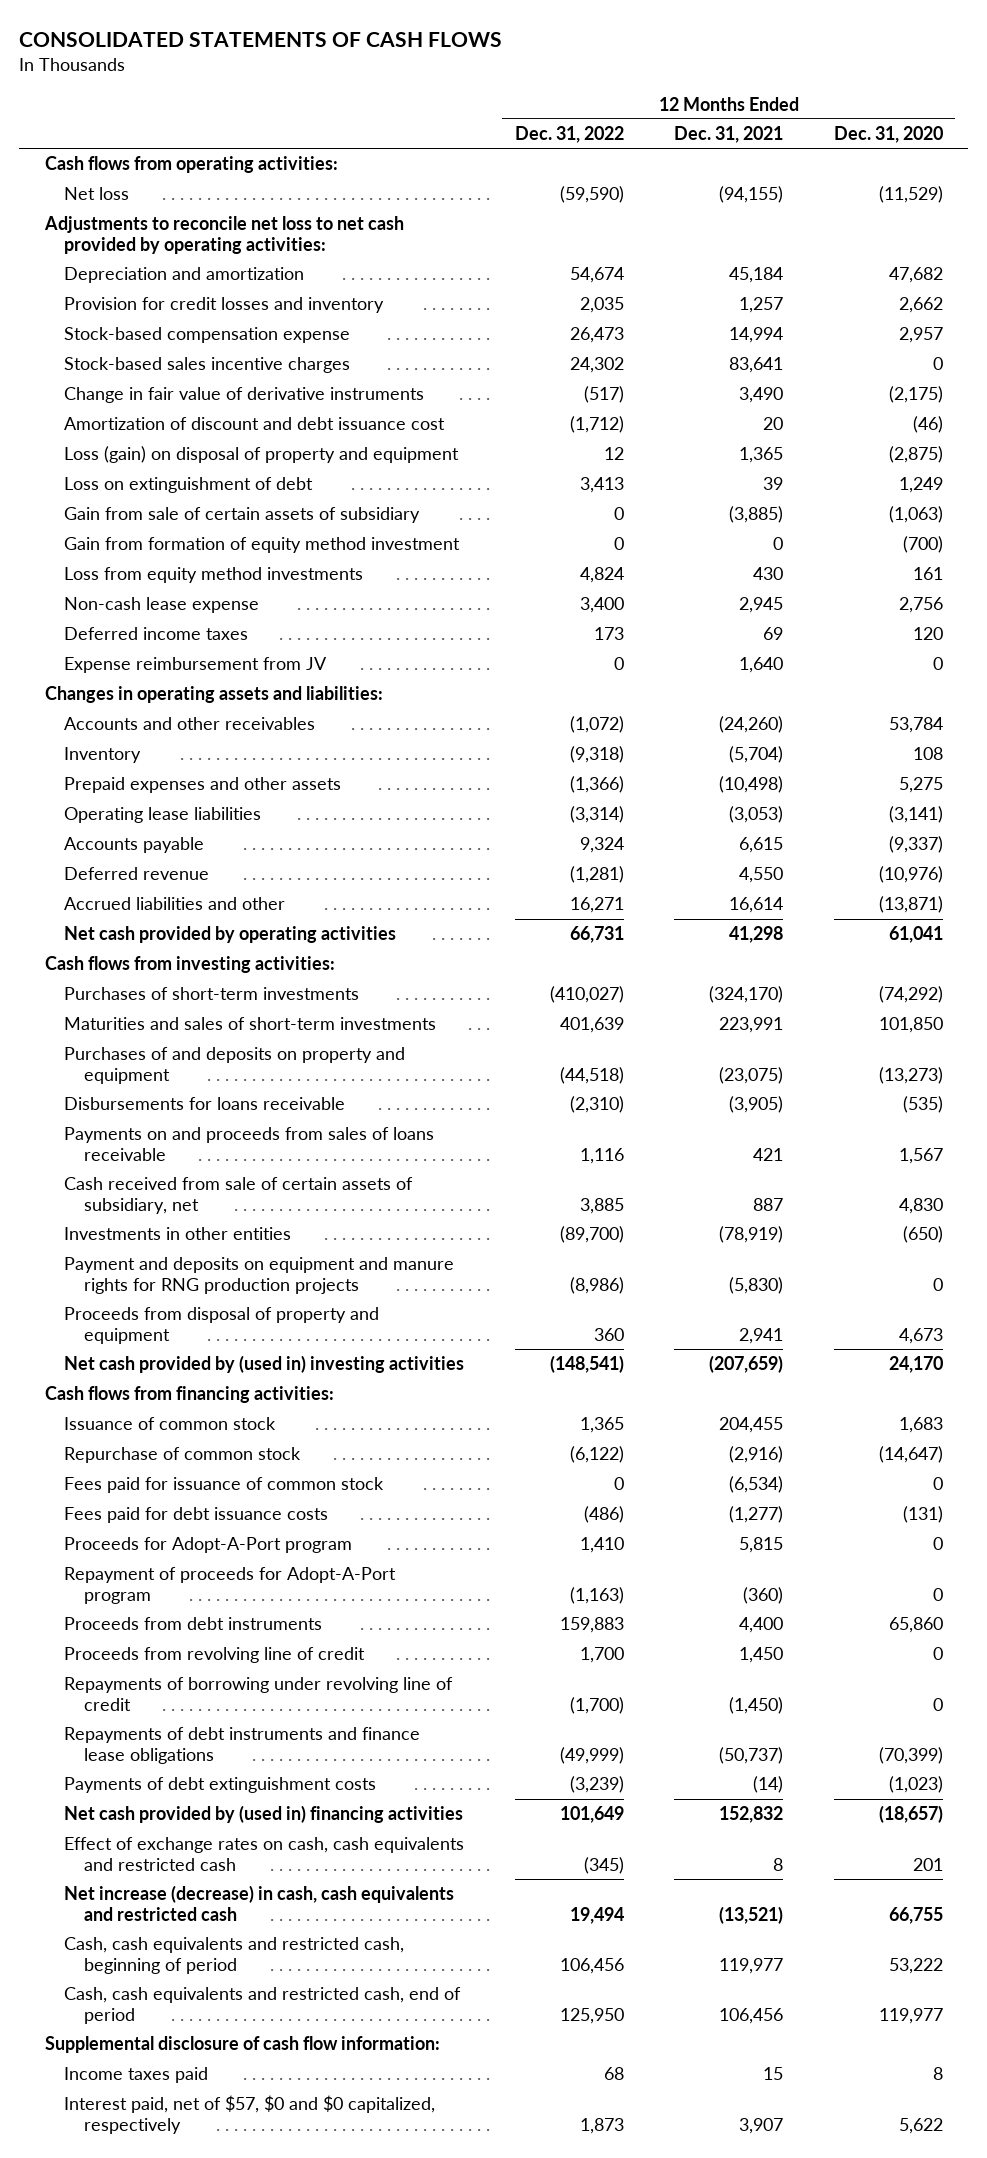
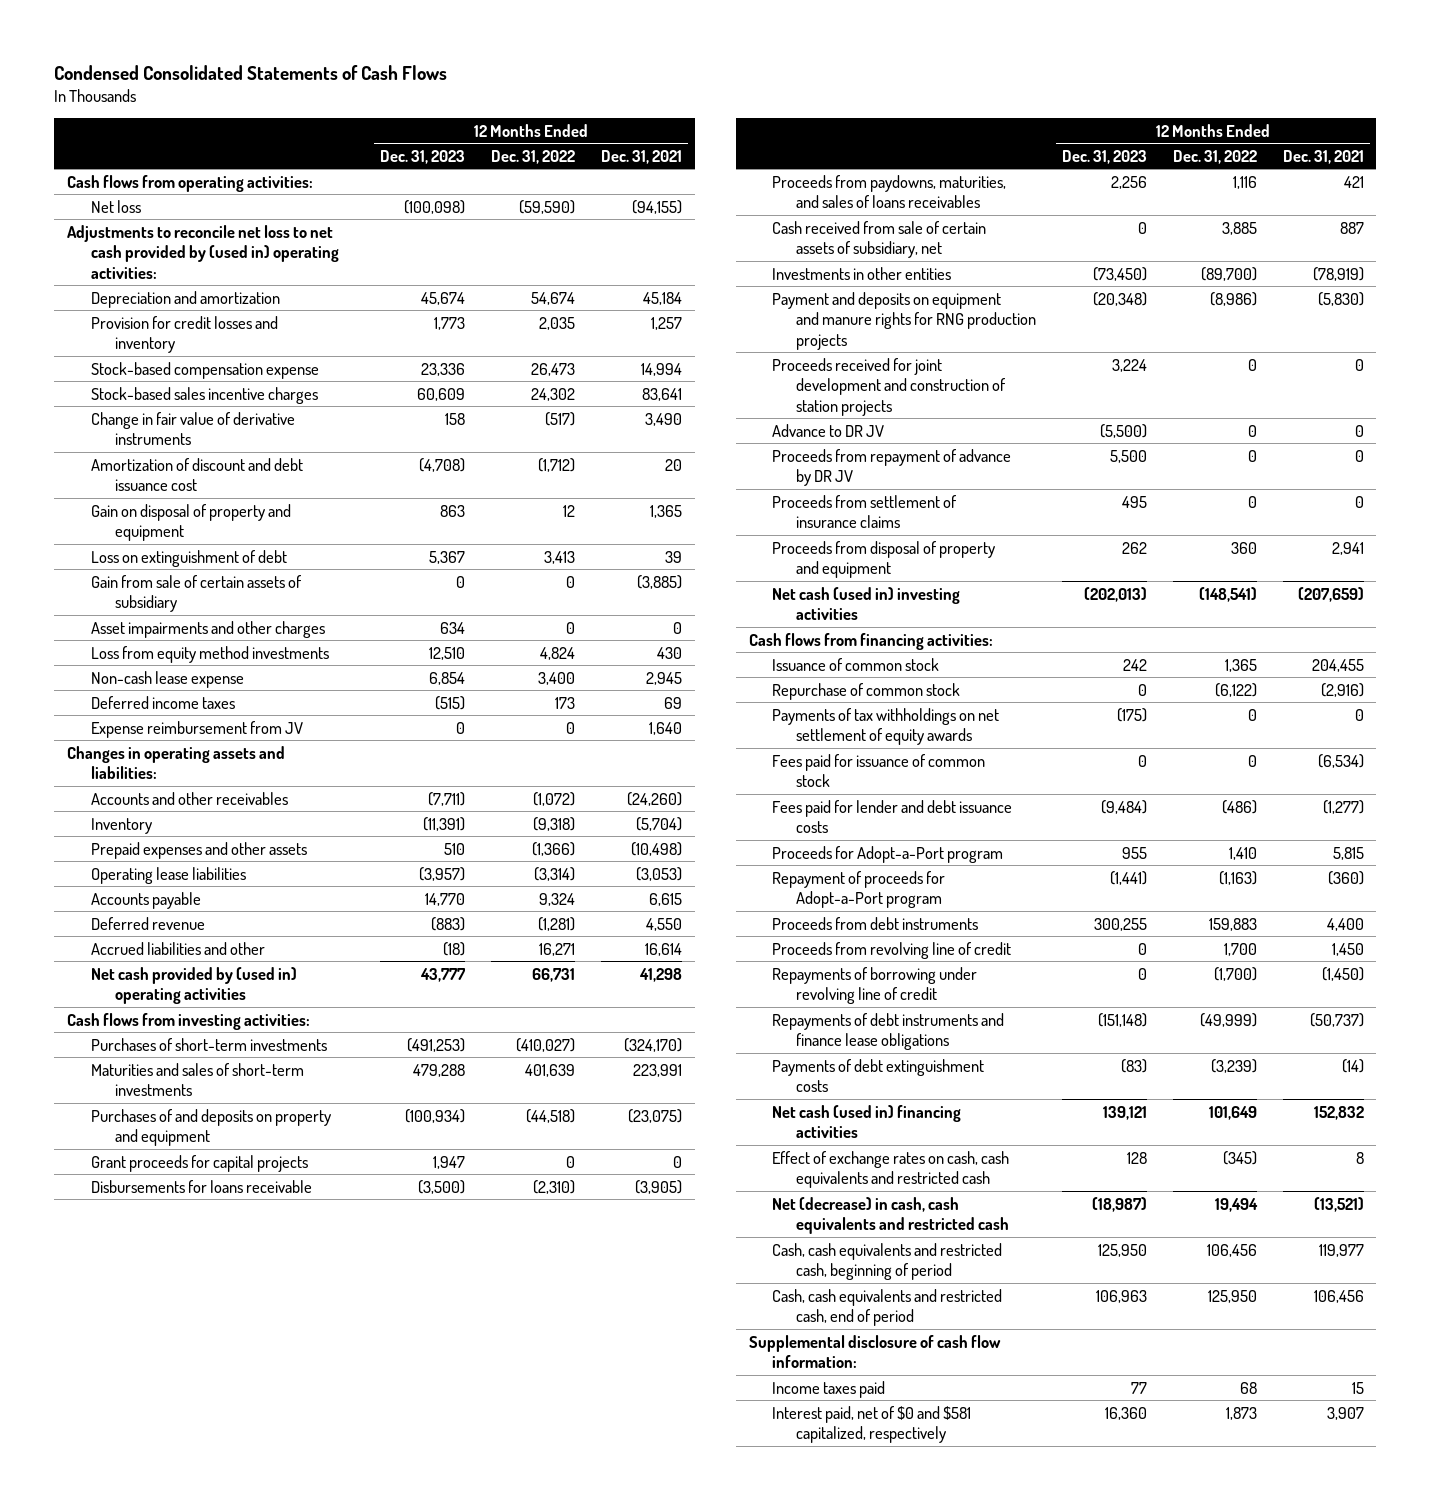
[19,32,503,48] CONSOLIDATED STATEMENTS OF CASH FLOWS -> [54,64,448,80] Condensed Consolidated Statements of Cash Flows
[833,126,943,144] Dec. 31, 2020 -> none
none -> [380,149,466,164] Dec. 31, 2023
[43,216,404,255] Adjustments to reconcile net loss to net cash provided by operating activities: -> [66,224,339,279] Adjustments to reconcile net loss to net cash provided by (used in) operating activities:
[64,446,460,464] Loss (gain) on disposal of property and equipment -> [90,503,291,542] Gain on disposal of property and equipment
[64,537,461,554] Gain from formation of equity method investment -> none
none -> [90,620,325,638] Asset impairments and other charges
[64,926,397,944] Net cash provided by operating activities -> [90,966,297,1005] Net cash provided by (used in) operating activities
none -> [90,1154,308,1172] Grant proceeds for capital projects
[64,1127,435,1162] Payments on and proceeds from sales of loans receivable -> [772,174,1007,209] Proceeds from paydowns, maturities, and sales of loans receivables
none -> [772,357,1007,416] Proceeds received for joint development and construction of station projects
none -> [772,423,885,437] Advance to DR JV
none -> [772,448,1012,487] Proceeds from repayment of advance by DR JV
none -> [772,494,958,529] Proceeds from settlement of insurance claims
[64,1355,465,1374] Net cash provided by (used in) investing activities -> [772,586,961,621] Net cash (used in) investing activities
none -> [772,707,1000,746] Payments of tax withholdings on net settlement of equity awards
[64,1507,329,1524] Fees paid for debt issuance costs -> [772,799,1013,834] Fees paid for lender and debt issuance costs
[64,1537,353,1554] Proceeds for Adopt-A-Port program -> [772,845,1004,863] Proceeds for Adopt-a-Port program
[64,1567,397,1605] Repayment of proceeds for Adopt-A-Port program -> [772,870,946,909] Repayment of proceeds for Adopt-a-Port program
[64,1805,464,1824] Net cash provided by (used in) financing activities -> [772,1104,962,1139] Net cash (used in) financing activities
[64,1885,455,1922] Net increase (decrease) in cash, cash equivalents and restricted cash -> [772,1196,1010,1235] Net (decrease) in cash, cash equivalents and restricted cash
[64,2095,436,2135] Interest paid, net of $57, $0 and $0 capitalized, respectively -> [772,1405,972,1444] Interest paid, net of $0 and $581 capitalized, respectively

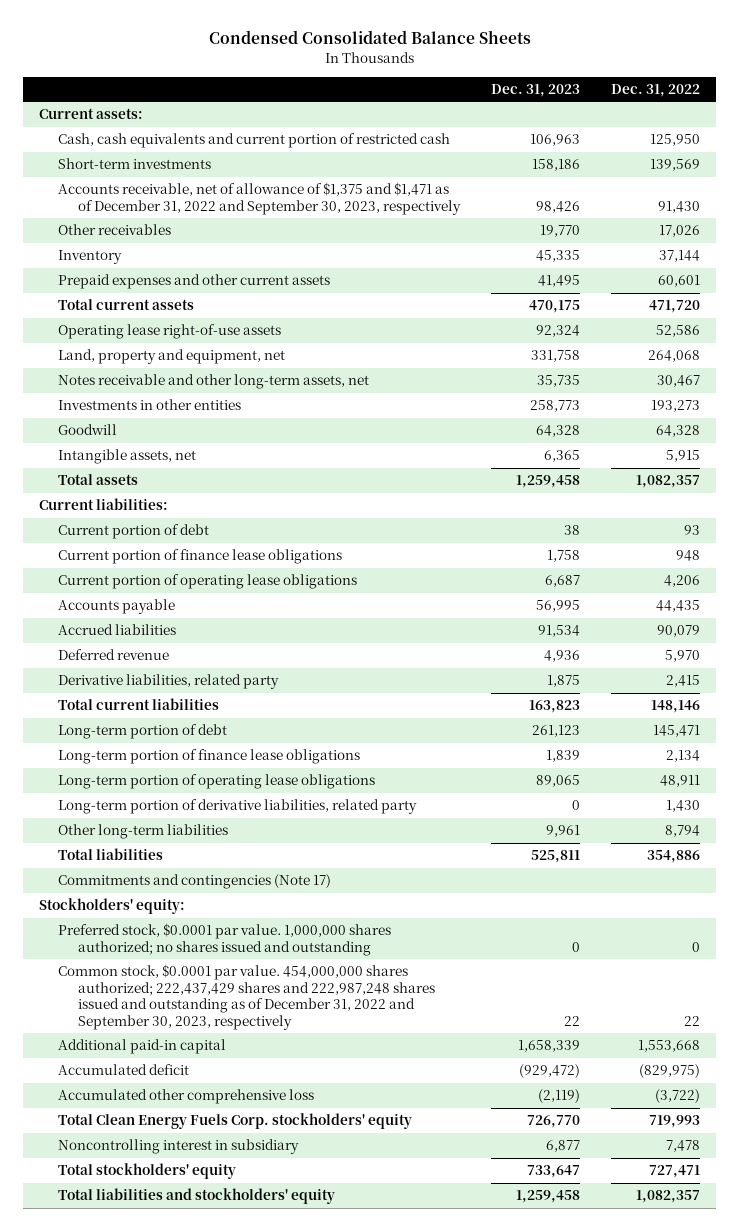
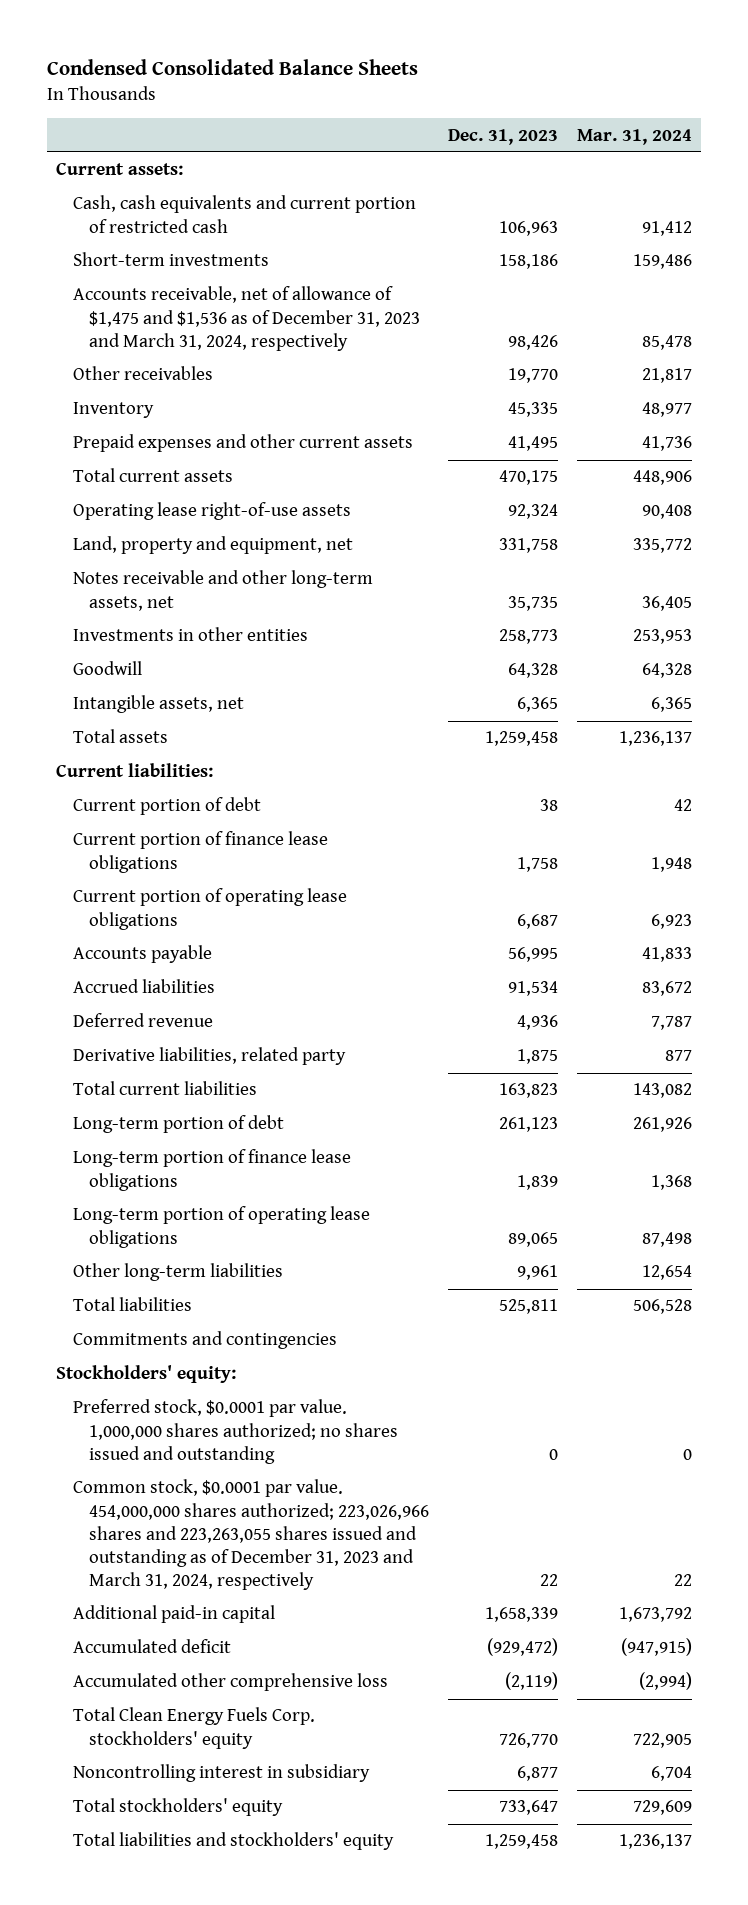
[611,83,701,97] Dec. 31, 2022 -> none
none -> [576,128,692,145] Mar. 31, 2024
[58,182,461,215] Accounts receivable, net of allowance of $1,375 and $1,471 as of December 31, 2022 and September 30, 2023, respectively -> [72,286,420,351] Accounts receivable, net of allowance of $1,475 and $1,536 as of December 31, 2023 and March 31, 2024, respectively
[58,799,418,815] Long-term portion of derivative liabilities, related party -> none
[58,874,332,890] Commitments and contingencies (Note 17) -> [72,1331,337,1350] Commitments and contingencies
[58,964,435,1030] Common stock, $0.0001 par value. 454,000,000 shares authorized; 222,437,429 shares and 222,987,248 shares issued and outstanding as of December 31, 2022 and September 30, 2023, respectively -> [72,1479,429,1590] Common stock, $0.0001 par value. 454,000,000 shares authorized; 223,026,966 shares and 223,263,055 shares issued and outstanding as of December 31, 2023 and March 31, 2024, respectively

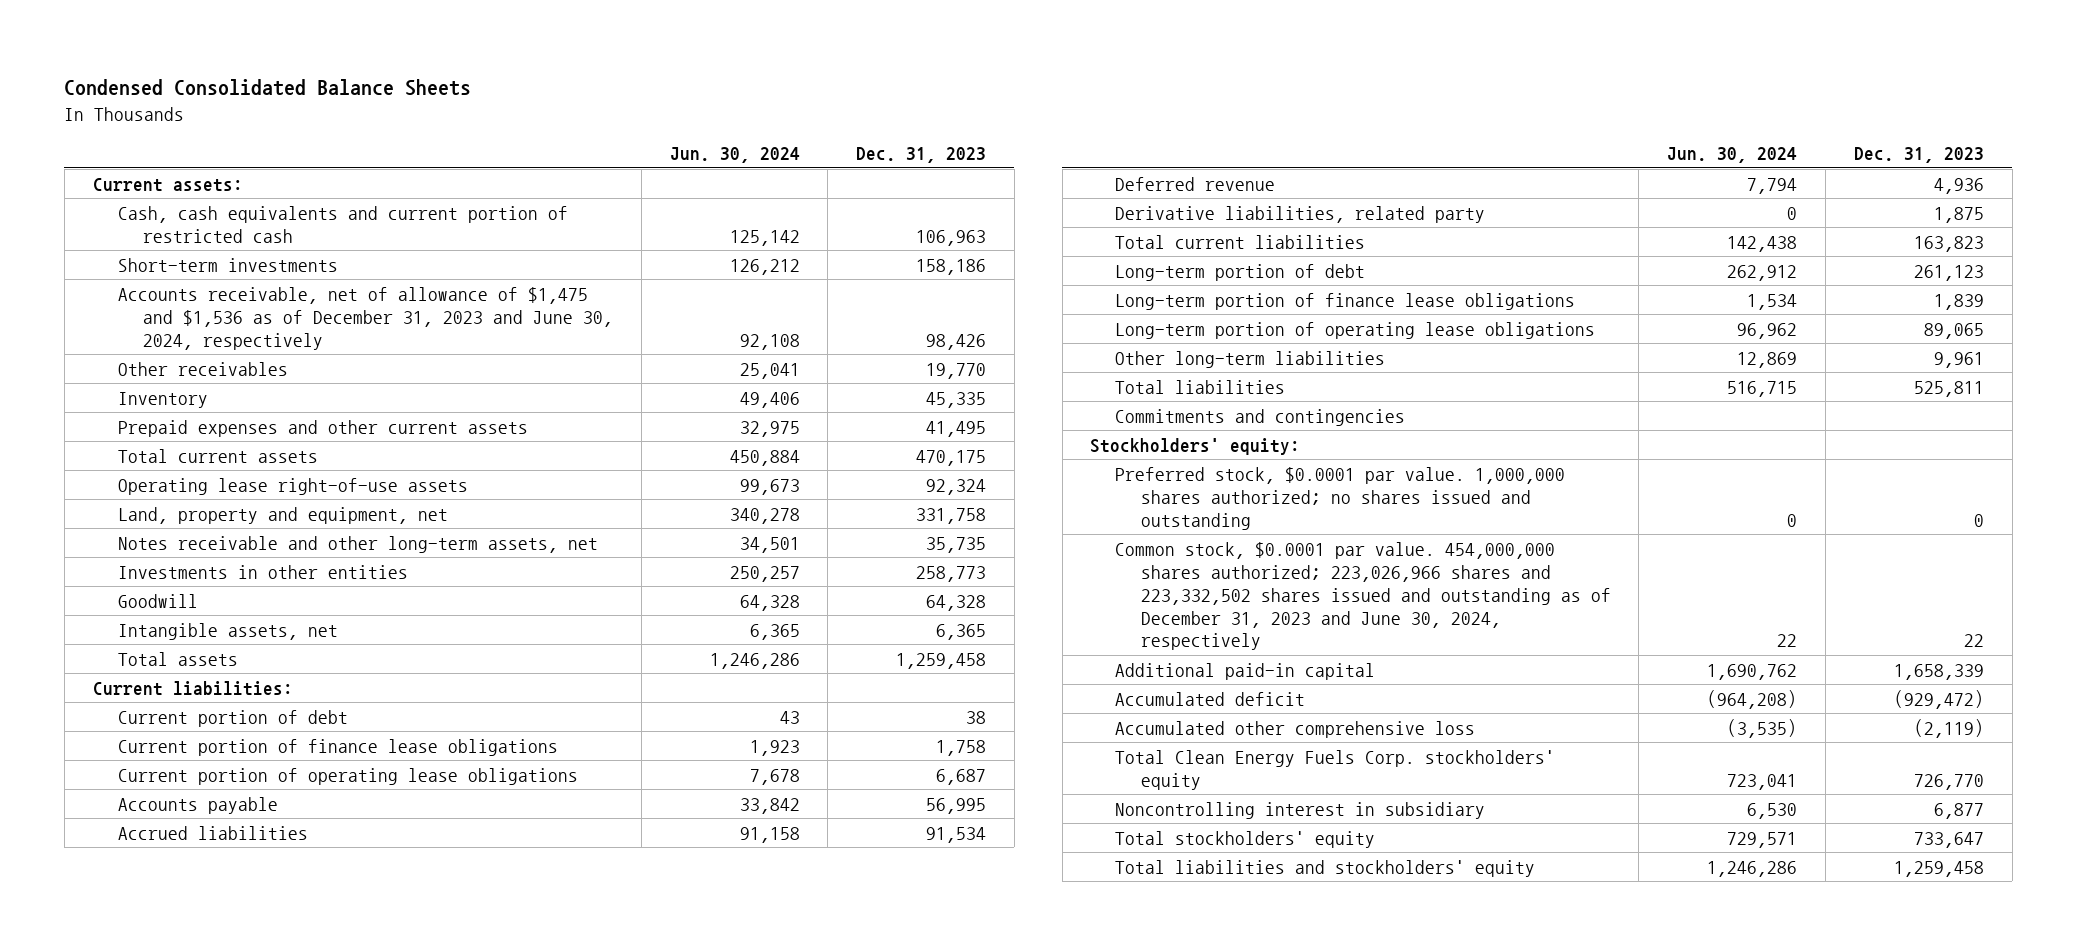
[576,128,692,145] Mar. 31, 2024 -> none
none -> [669,147,800,164] Jun. 30, 2024
[72,286,420,351] Accounts receivable, net of allowance of $1,475 and $1,536 as of December 31, 2023 and March 31, 2024, respectively -> [117,286,613,350] Accounts receivable, net of allowance of $1,475 and $1,536 as of December 31, 2023 and June 30, 2024, respectively
[72,1479,429,1590] Common stock, $0.0001 par value. 454,000,000 shares authorized; 223,026,966 shares and 223,263,055 shares issued and outstanding as of December 31, 2023 and March 31, 2024, respectively -> [1115,541,1611,651] Common stock, $0.0001 par value. 454,000,000 shares authorized; 223,026,966 shares and 223,332,502 shares issued and outstanding as of December 31, 2023 and June 30, 2024, respectively

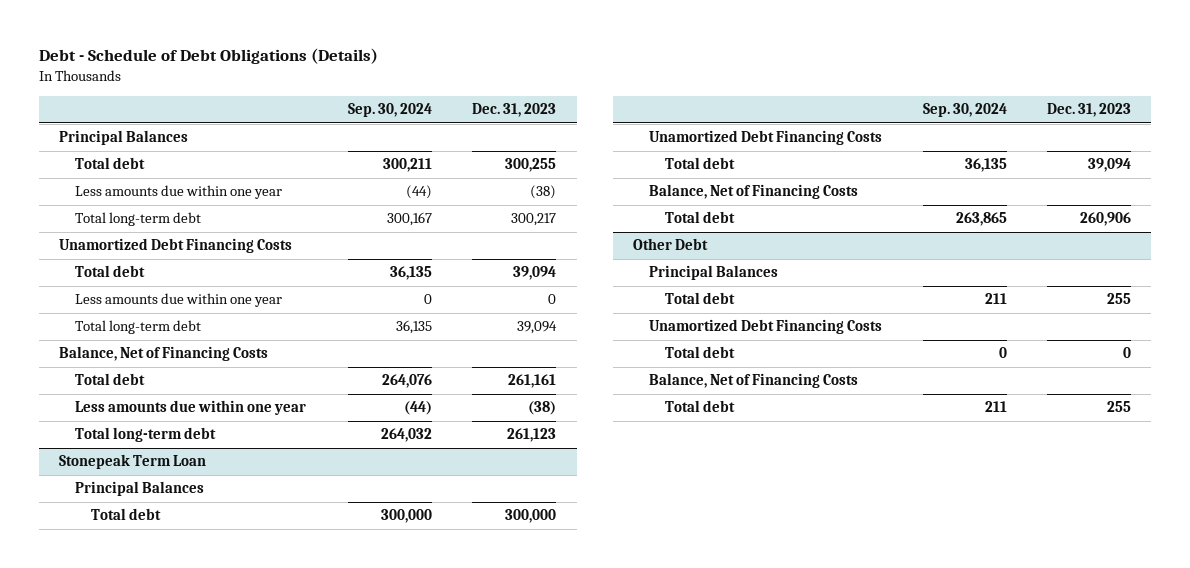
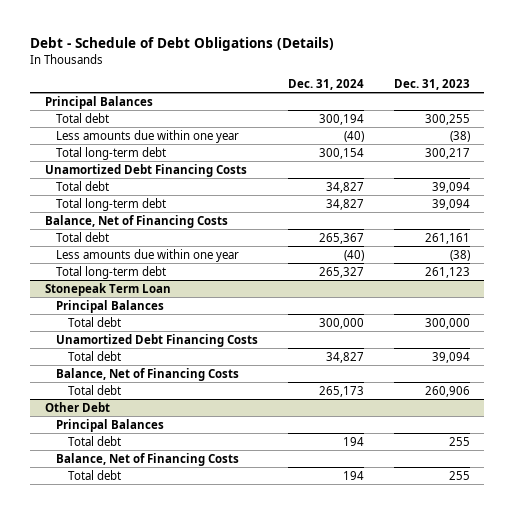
[348,103,433,118] Sep. 30, 2024 -> none
none -> [287,79,364,91] Dec. 31, 2024
[74,293,282,308] Less amounts due within one year -> none
[649,319,883,335] Unamortized Debt Financing Costs -> none
[665,346,736,359] Total debt -> none

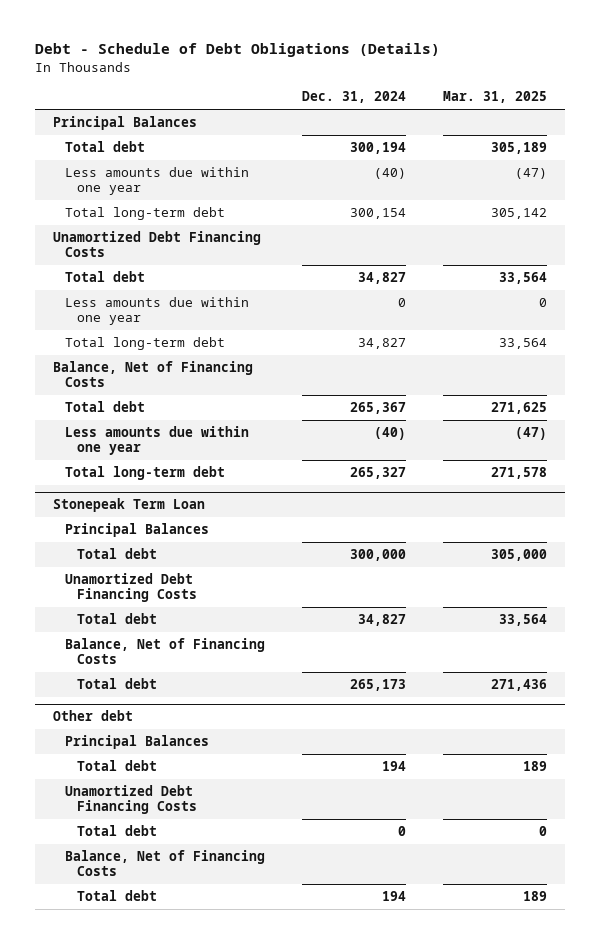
[393,79,470,91] Dec. 31, 2023 -> none
none -> [442,91,547,104] Mar. 31, 2025
none -> [65,296,250,325] Less amounts due within one year
[44,401,110,412] Other Debt -> [53,710,134,722] Other debt
none -> [65,784,197,814] Unamortized Debt Financing Costs
none -> [76,824,157,836] Total debt

